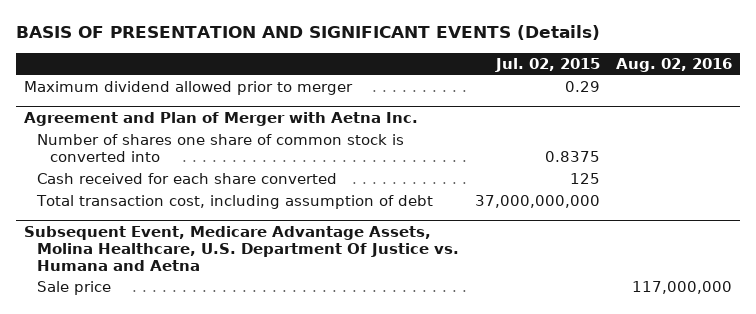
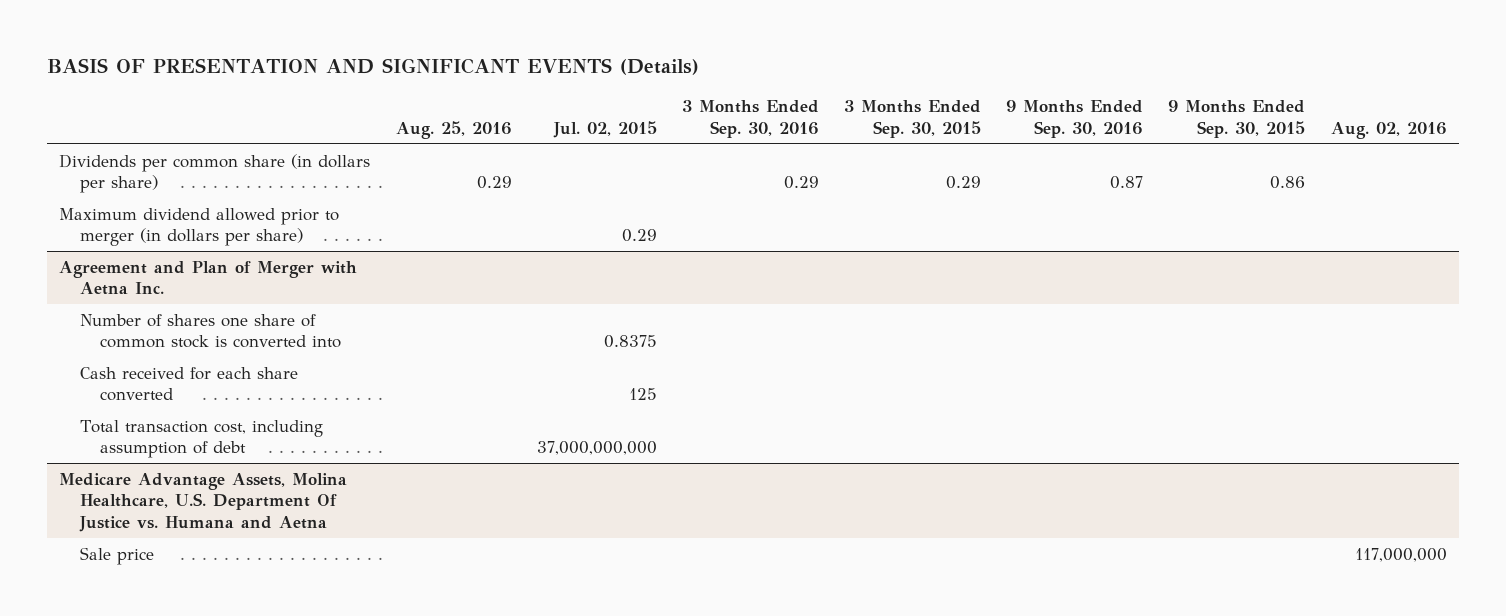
none -> [395,121,512,140] Aug. 25, 2016
none -> [681,100,819,139] 3 Months Ended Sep. 30, 2016
none -> [844,100,982,139] 3 Months Ended Sep. 30, 2015
none -> [1006,100,1144,139] 9 Months Ended Sep. 30, 2016
none -> [1168,100,1306,139] 9 Months Ended Sep. 30, 2015
none -> [59,153,371,194] Dividends per common share (in dollars per share)
[24,81,354,96] Maximum dividend allowed prior to merger -> [59,207,340,247] Maximum dividend allowed prior to merger (in dollars per share)
[24,225,460,271] Subsequent Event, Medicare Advantage Assets, Molina Healthcare, U.S. Department Of Justice vs. Humana and Aetna -> [59,472,348,533] Medicare Advantage Assets, Molina Healthcare, U.S. Department Of Justice vs. Humana and Aetna

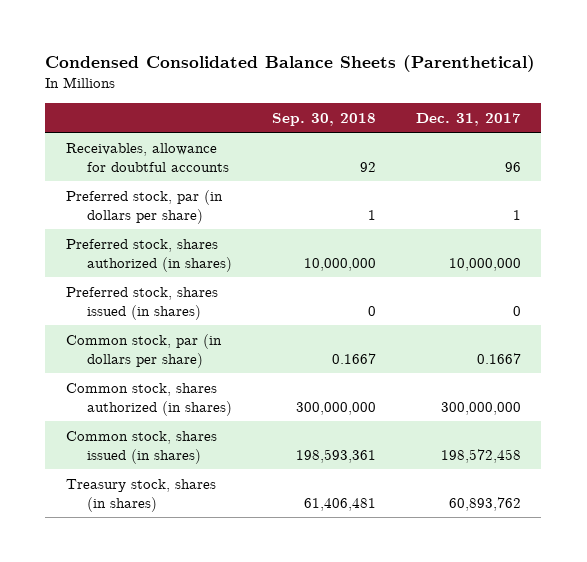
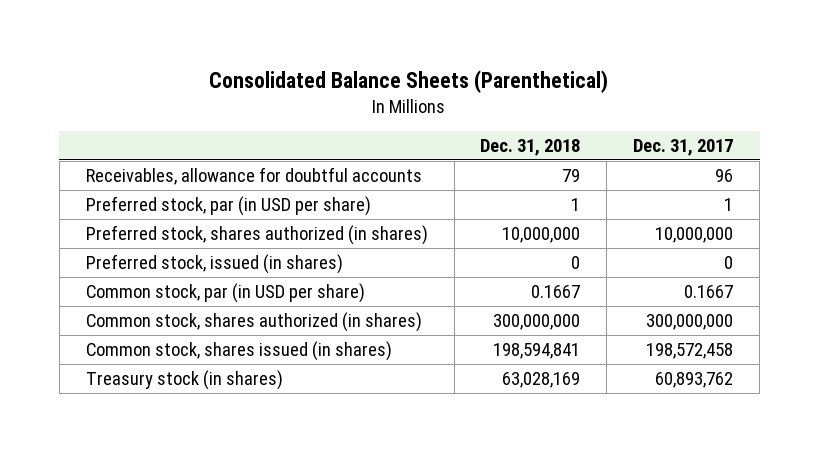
[45,55,536,73] Condensed Consolidated Balance Sheets (Parenthetical) -> [209,69,609,93] Consolidated Balance Sheets (Parenthetical)
[271,112,376,126] Sep. 30, 2018 -> none
none -> [480,139,581,157] Dec. 31, 2018
[65,189,223,224] Preferred stock, par (in dollars per share) -> [85,195,371,216] Preferred stock, par (in USD per share)
[65,286,218,320] Preferred stock, shares issued (in shares) -> [85,253,343,274] Preferred stock, issued (in shares)
[65,333,222,368] Common stock, par (in dollars per share) -> [85,282,365,303] Common stock, par (in USD per share)
[65,478,216,512] Treasury stock, shares (in shares) -> [85,369,283,390] Treasury stock (in shares)

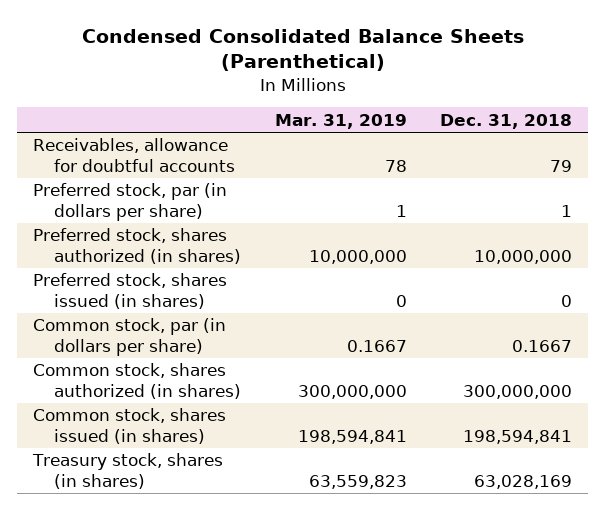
[209,69,609,93] Consolidated Balance Sheets (Parenthetical) -> [81,28,524,72] Condensed Consolidated Balance Sheets (Parenthetical)
[633,139,734,157] Dec. 31, 2017 -> none
none -> [274,113,407,129] Mar. 31, 2019
[85,195,371,216] Preferred stock, par (in USD per share) -> [33,183,228,221] Preferred stock, par (in dollars per share)
[85,253,343,274] Preferred stock, issued (in shares) -> [33,273,228,309] Preferred stock, shares issued (in shares)
[85,282,365,303] Common stock, par (in USD per share) -> [33,318,227,356] Common stock, par (in dollars per share)
[85,369,283,390] Treasury stock (in shares) -> [32,453,224,489] Treasury stock, shares (in shares)

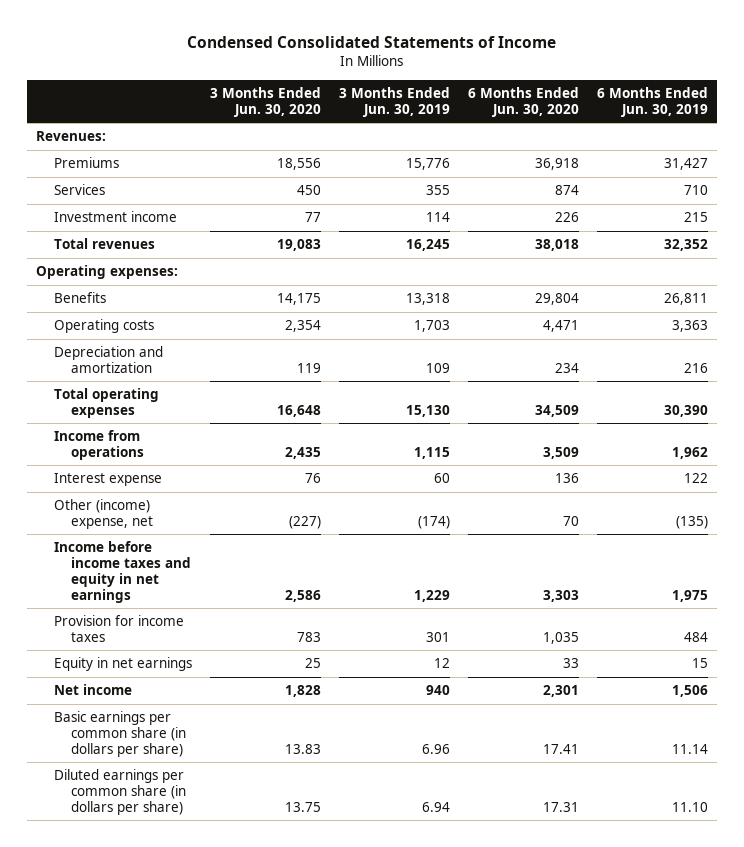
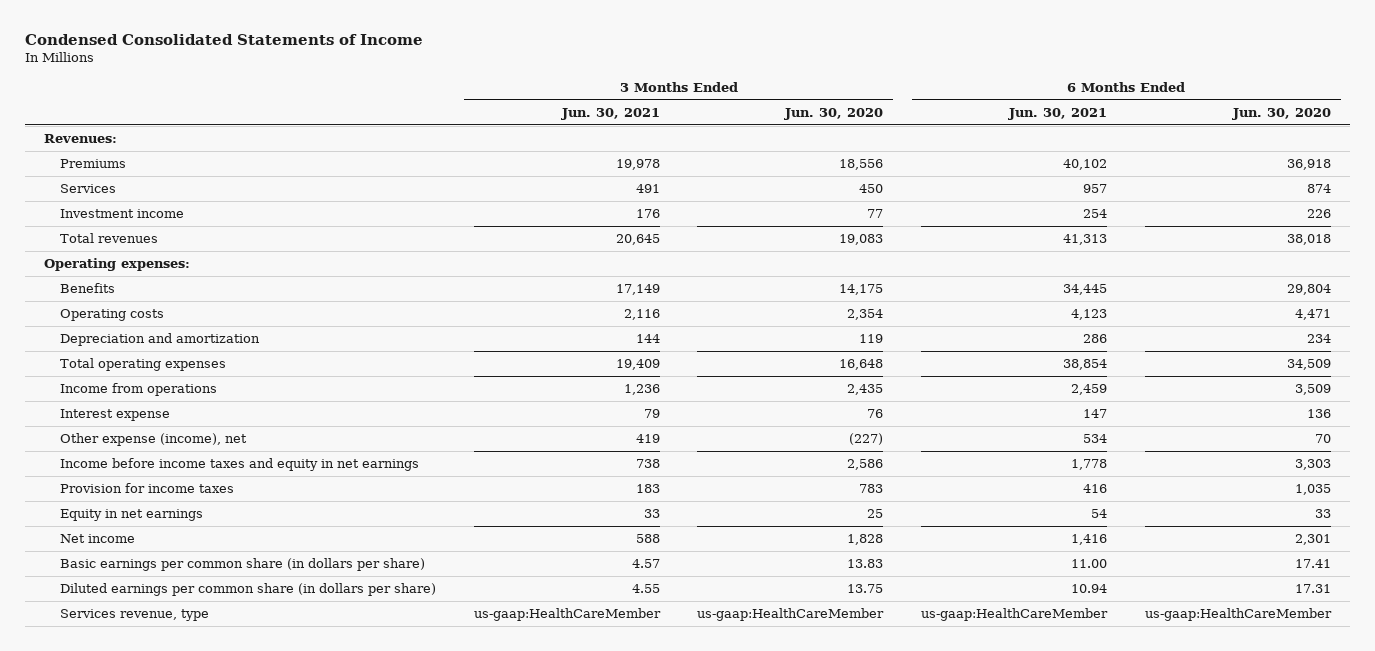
[338,87,450,117] 3 Months Ended Jun. 30, 2019 -> none
[597,87,709,117] 6 Months Ended Jun. 30, 2019 -> none
none -> [560,107,660,120] Jun. 30, 2021
none -> [1008,107,1108,120] Jun. 30, 2021
[53,499,154,529] Other (income) expense, net -> [59,433,247,447] Other expense (income), net
none -> [59,609,209,622] Services revenue, type

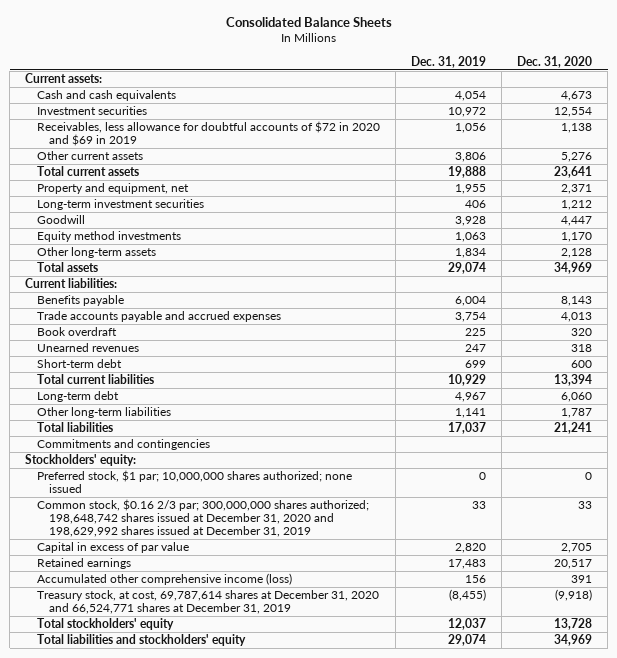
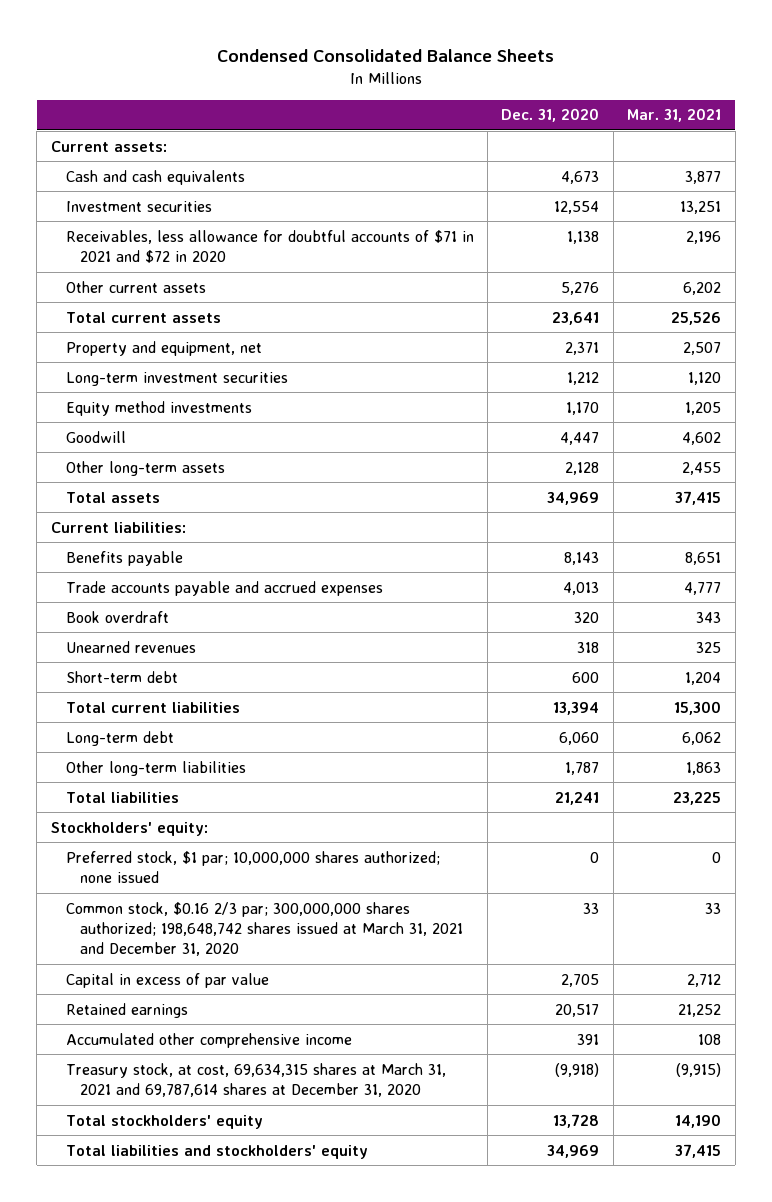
[225,17,392,28] Consolidated Balance Sheets -> [217,48,555,62] Condensed Consolidated Balance Sheets
[411,55,487,68] Dec. 31, 2019 -> none
none -> [627,108,722,123] Mar. 31, 2021
[37,121,381,147] Receivables, less allowance for doubtful accounts of $72 in 2020 and $69 in 2019 -> [65,229,474,263] Receivables, less allowance for doubtful accounts of $71 in 2021 and $72 in 2020
[37,215,86,225] Goodwill -> [65,430,126,443] Goodwill
[37,439,211,451] Commitments and contingencies -> none
[37,499,370,538] Common stock, $0.16 2/3 par; 300,000,000 shares authorized; 198,648,742 shares issued at December 31, 2020 and 198,629,992 shares issued at December 31, 2019 -> [65,901,464,957] Common stock, $0.16 2/3 par; 300,000,000 shares authorized; 198,648,742 shares issued at March 31, 2021 and December 31, 2020
[37,573,293,586] Accumulated other comprehensive income (loss) -> [65,1032,352,1048] Accumulated other comprehensive income
[37,590,380,615] Treasury stock, at cost, 69,787,614 shares at December 31, 2020 and 66,524,771 shares at December 31, 2019 -> [65,1062,446,1097] Treasury stock, at cost, 69,634,315 shares at March 31, 2021 and 69,787,614 shares at December 31, 2020

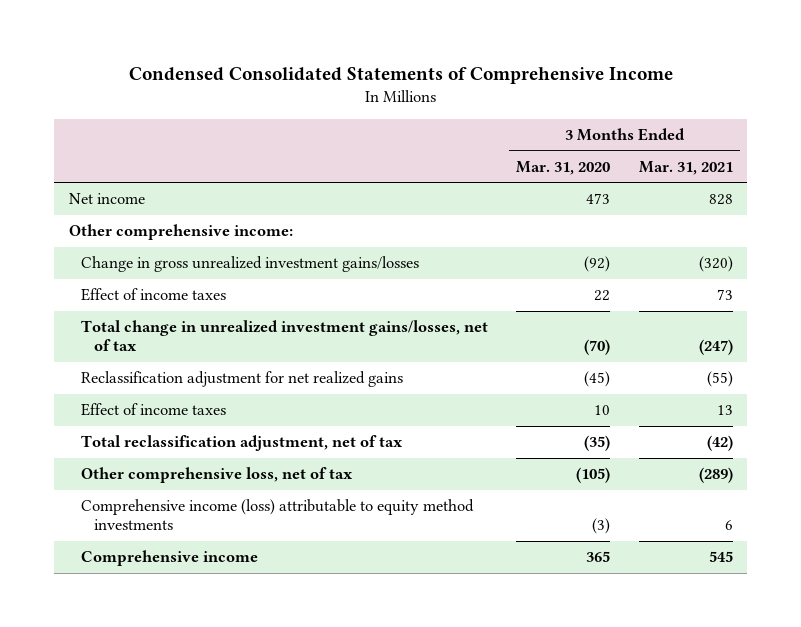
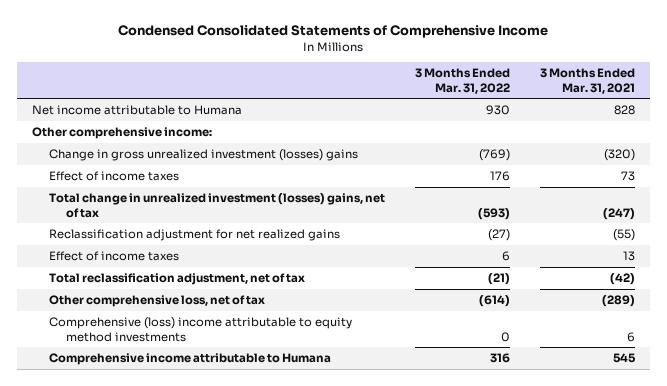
[516,160,611,175] Mar. 31, 2020 -> none
none -> [414,67,510,94] 3 Months Ended Mar. 31, 2022
[68,193,145,205] Net income -> [32,104,243,115] Net income attributable to Humana
[81,256,420,273] Change in gross unrealized investment gains/losses -> [49,148,359,161] Change in gross unrealized investment (losses) gains
[81,320,489,352] Total change in unrealized investment gains/losses, net of tax -> [49,192,386,218] Total change in unrealized investment (losses) gains, net of tax
[81,499,475,531] Comprehensive income (loss) attributable to equity method investments -> [49,316,353,342] Comprehensive (loss) income attributable to equity method investments
[81,550,259,567] Comprehensive income -> [49,352,332,365] Comprehensive income attributable to Humana

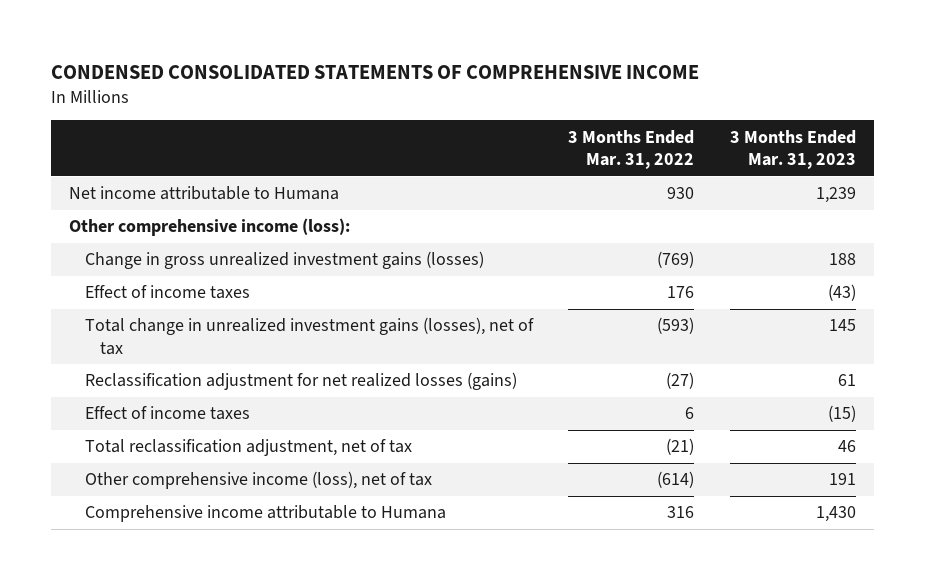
[118,25,549,39] Condensed Consolidated Statements of Comprehensive Income -> [50,64,699,79] CONDENSED CONSOLIDATED STATEMENTS OF COMPREHENSIVE INCOME
[539,67,635,94] 3 Months Ended Mar. 31, 2021 -> none
none -> [730,129,857,170] 3 Months Ended Mar. 31, 2023
[32,126,213,139] Other comprehensive income: -> [68,218,350,237] Other comprehensive income (loss):
[49,148,359,161] Change in gross unrealized investment (losses) gains -> [84,251,484,270] Change in gross unrealized investment gains (losses)
[49,192,386,218] Total change in unrealized investment (losses) gains, net of tax -> [84,317,534,355] Total change in unrealized investment gains (losses), net of tax
[49,228,341,241] Reclassification adjustment for net realized gains -> [84,372,517,391] Reclassification adjustment for net realized losses (gains)
[49,316,353,342] Comprehensive (loss) income attributable to equity method investments -> none
[49,294,266,307] Other comprehensive loss, net of tax -> [84,471,432,490] Other comprehensive income (loss), net of tax

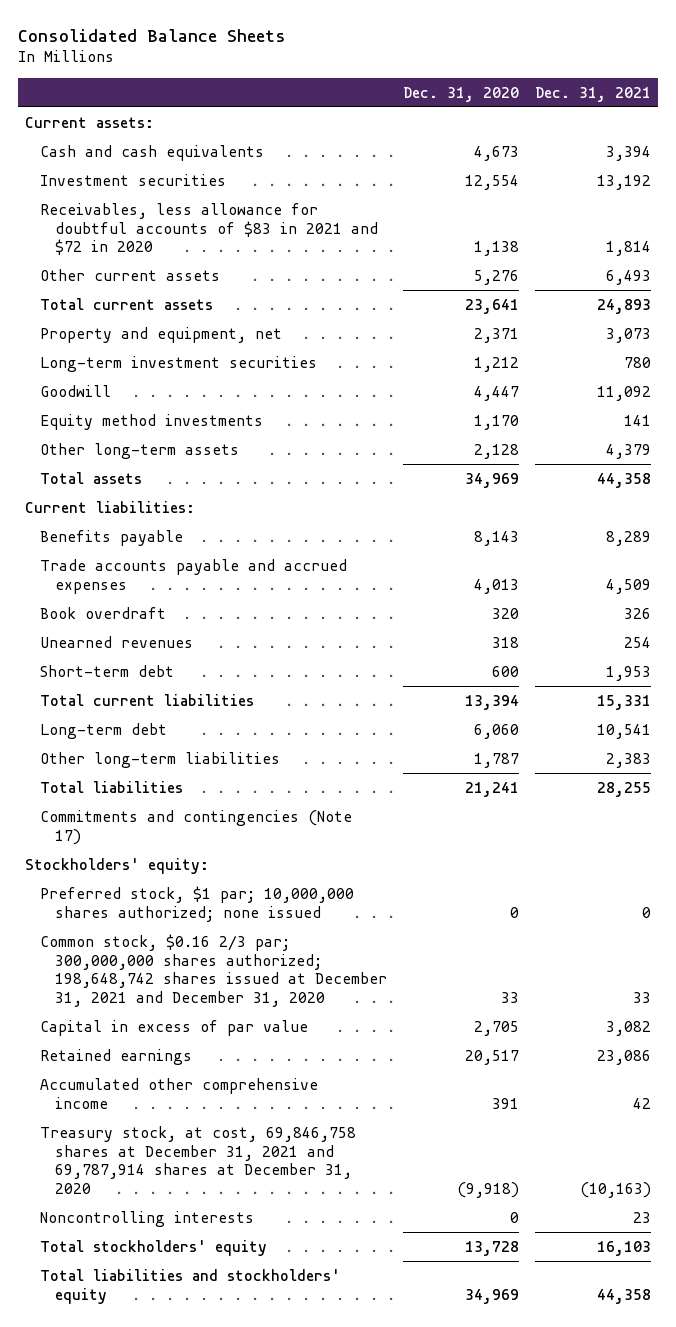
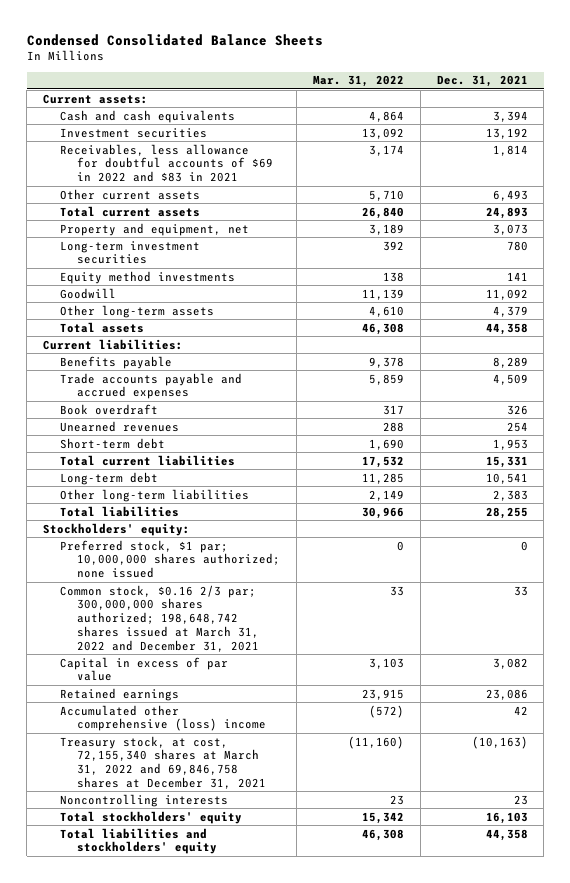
[17,28,286,42] Consolidated Balance Sheets -> [26,33,323,46] Condensed Consolidated Balance Sheets
[403,86,520,102] Dec. 31, 2020 -> none
none -> [312,75,404,88] Mar. 31, 2022
[40,202,379,256] Receivables, less allowance for doubtful accounts of $83 in 2021 and $72 in 2020 -> [59,143,273,183] Receivables, less allowance for doubtful accounts of $69 in 2022 and $83 in 2021
[40,384,112,397] Goodwill -> [59,287,116,299] Goodwill
[40,809,353,845] Commitments and contingencies (Note 17) -> none
[40,933,388,1008] Common stock, $0.16 2/3 par; 300,000,000 shares authorized; 198,648,742 shares issued at December 31, 2021 and December 31, 2020 -> [59,584,259,652] Common stock, $0.16 2/3 par; 300,000,000 shares authorized; 198,648,742 shares issued at March 31, 2022 and December 31, 2021
[40,1077,319,1109] Accumulated other comprehensive income -> [59,704,266,732] Accumulated other comprehensive (loss) income
[40,1125,357,1195] Treasury stock, at cost, 69,846,758 shares at December 31, 2021 and 69,787,914 shares at December 31, 2020 -> [59,735,266,789] Treasury stock, at cost, 72,155,340 shares at March 31, 2022 and 69,846,758 shares at December 31, 2021

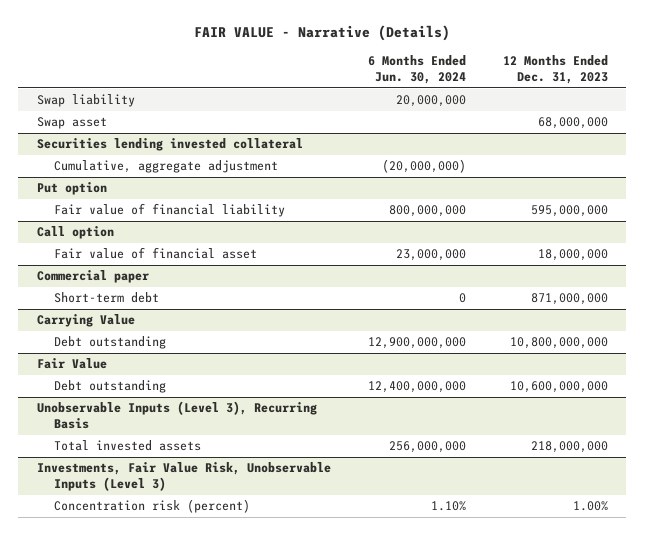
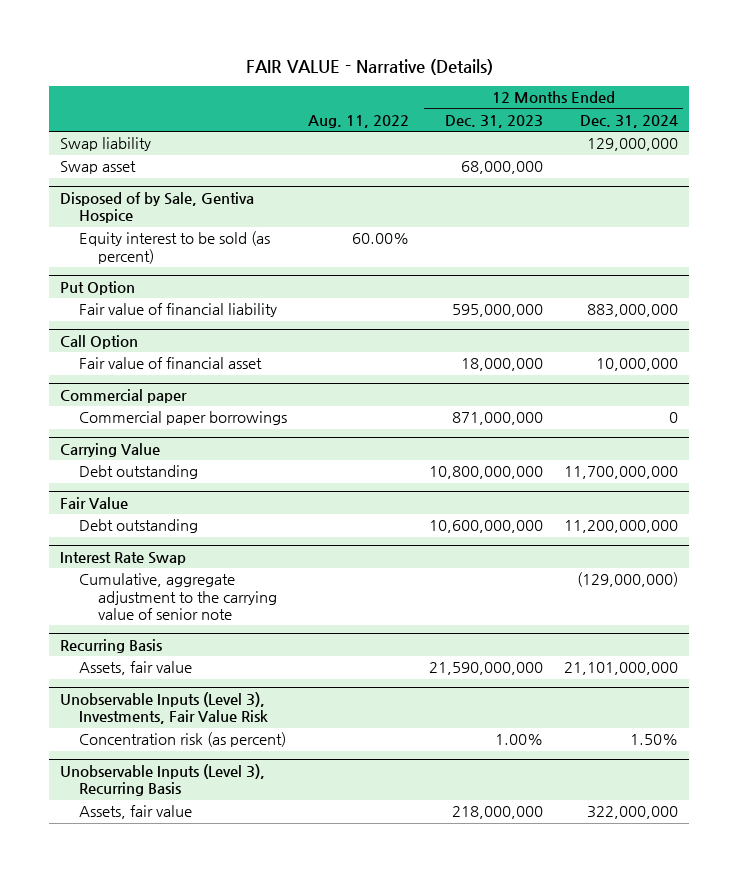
[367,55,466,85] 6 Months Ended Jun. 30, 2024 -> none
none -> [307,114,409,128] Aug. 11, 2022
none -> [580,114,679,128] Dec. 31, 2024
[36,138,303,152] Securities lending invested collateral -> none
[54,160,279,174] Cumulative, aggregate adjustment -> none
none -> [59,191,254,224] Disposed of by Sale, Gentiva Hospice
none -> [78,231,270,264] Equity interest to be sold (as percent)
[36,182,107,196] Put option -> [59,280,135,295] Put Option
[36,226,114,240] Call option -> [59,334,138,349] Call Option
[54,292,160,304] Short-term debt -> [78,411,287,426] Commercial paper borrowings
none -> [59,551,186,565] Interest Rate Swap
none -> [78,573,277,621] Cumulative, aggregate adjustment to the carrying value of senior note
none -> [59,638,162,653] Recurring Basis
none -> [78,661,192,676] Assets, fair value
none -> [59,691,268,725] Unobservable Inputs (Level 3), Investments, Fair Value Risk
none -> [78,732,286,748] Concentration risk (as percent)
[36,462,331,492] Investments, Fair Value Risk, Unobservable Inputs (Level 3) -> none
[54,499,251,514] Concentration risk (percent) -> none
[54,440,202,452] Total invested assets -> [78,805,192,820] Assets, fair value

